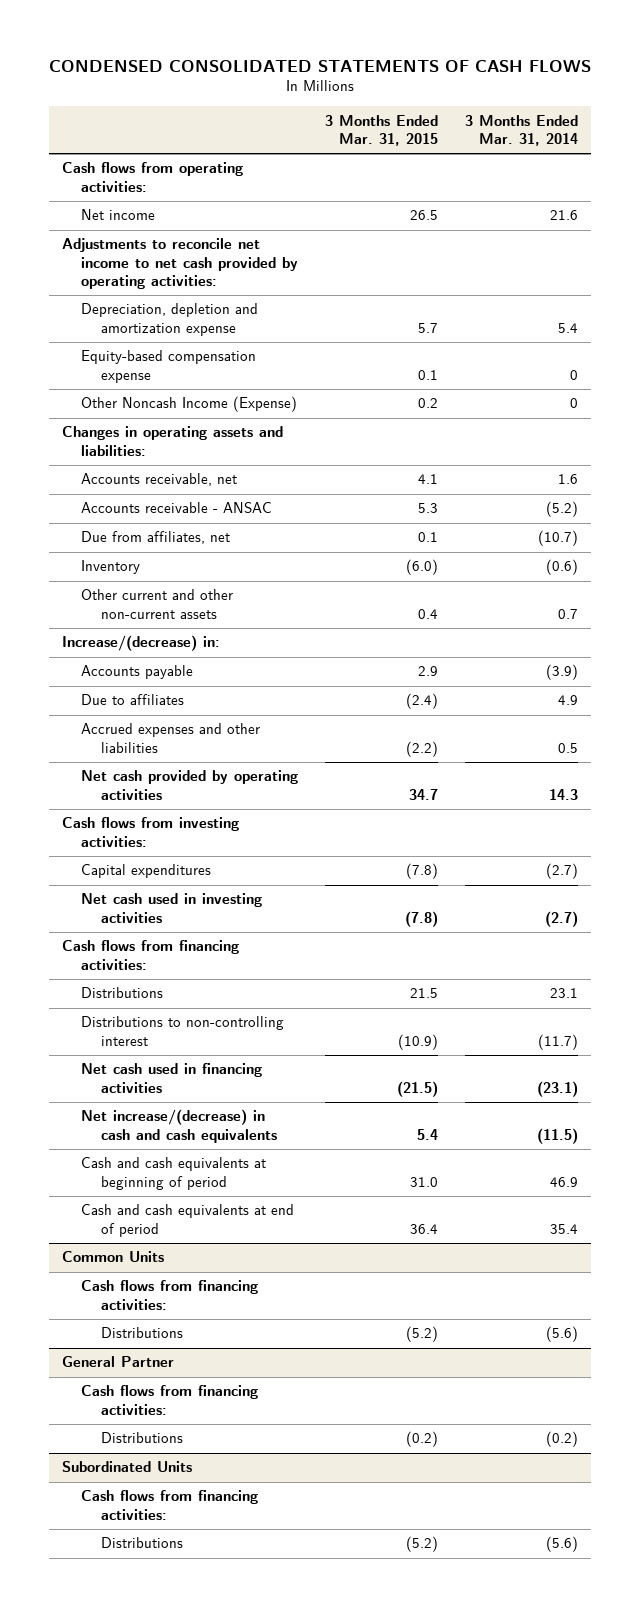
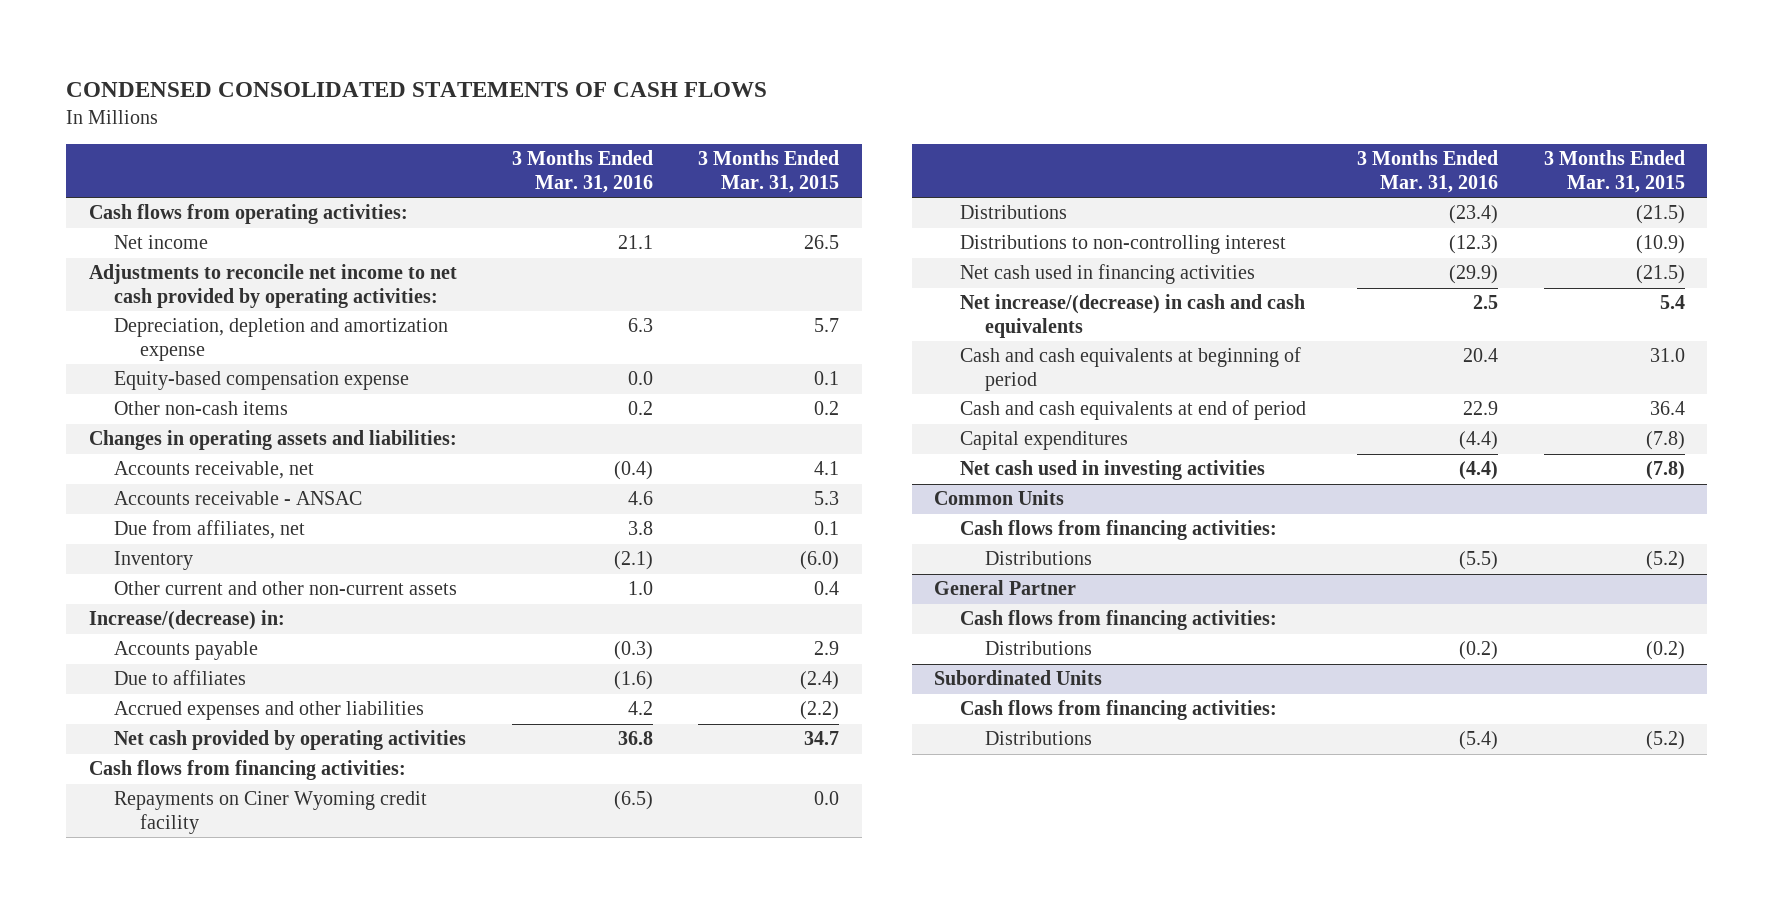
[464,114,578,146] 3 Months Ended Mar. 31, 2014 -> none
none -> [511,150,653,193] 3 Months Ended Mar. 31, 2016
[81,396,298,413] Other Noncash Income (Expense) -> [114,401,289,416] Other non-cash items
[62,817,240,847] Cash flows from investing activities: -> none
none -> [114,791,428,834] Repayments on Ciner Wyoming credit facility
[410,988,439,999] 21.5 -> [1635,205,1685,225] (21.5)
[81,864,212,879] Capital expenditures -> [959,431,1128,451] Capital expenditures
[81,893,263,923] Net cash used in investing activities -> [959,460,1265,481] Net cash used in investing activities

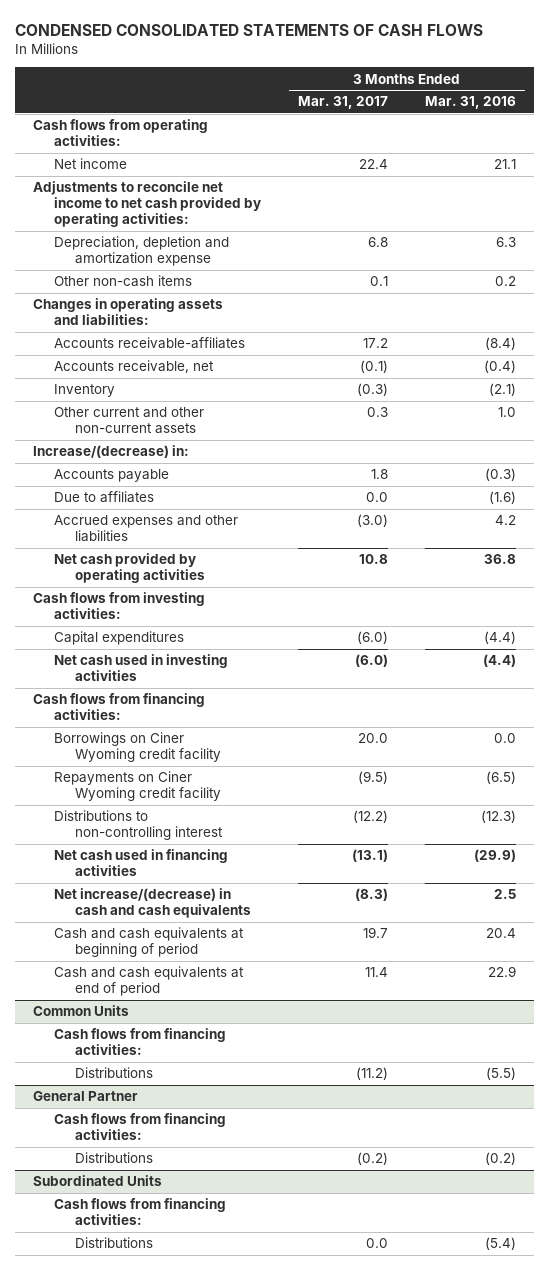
[698,150,840,193] 3 Months Ended Mar. 31, 2015 -> none
none -> [297,96,388,110] Mar. 31, 2017
[114,371,410,391] Equity-based compensation expense -> none
none -> [54,337,246,350] Accounts receivable-affiliates
[114,491,363,506] Accounts receivable - ANSAC -> none
[114,520,306,540] Due from affiliates, net -> none
none -> [33,592,206,620] Cash flows from investing activities:
[959,431,1128,451] Capital expenditures -> [54,631,185,646] Capital expenditures
[959,460,1265,481] Net cash used in investing activities -> [54,654,229,682] Net cash used in investing activities
none -> [54,732,221,763] Borrowings on Ciner Wyoming credit facility
[959,205,1067,220] Distributions -> none

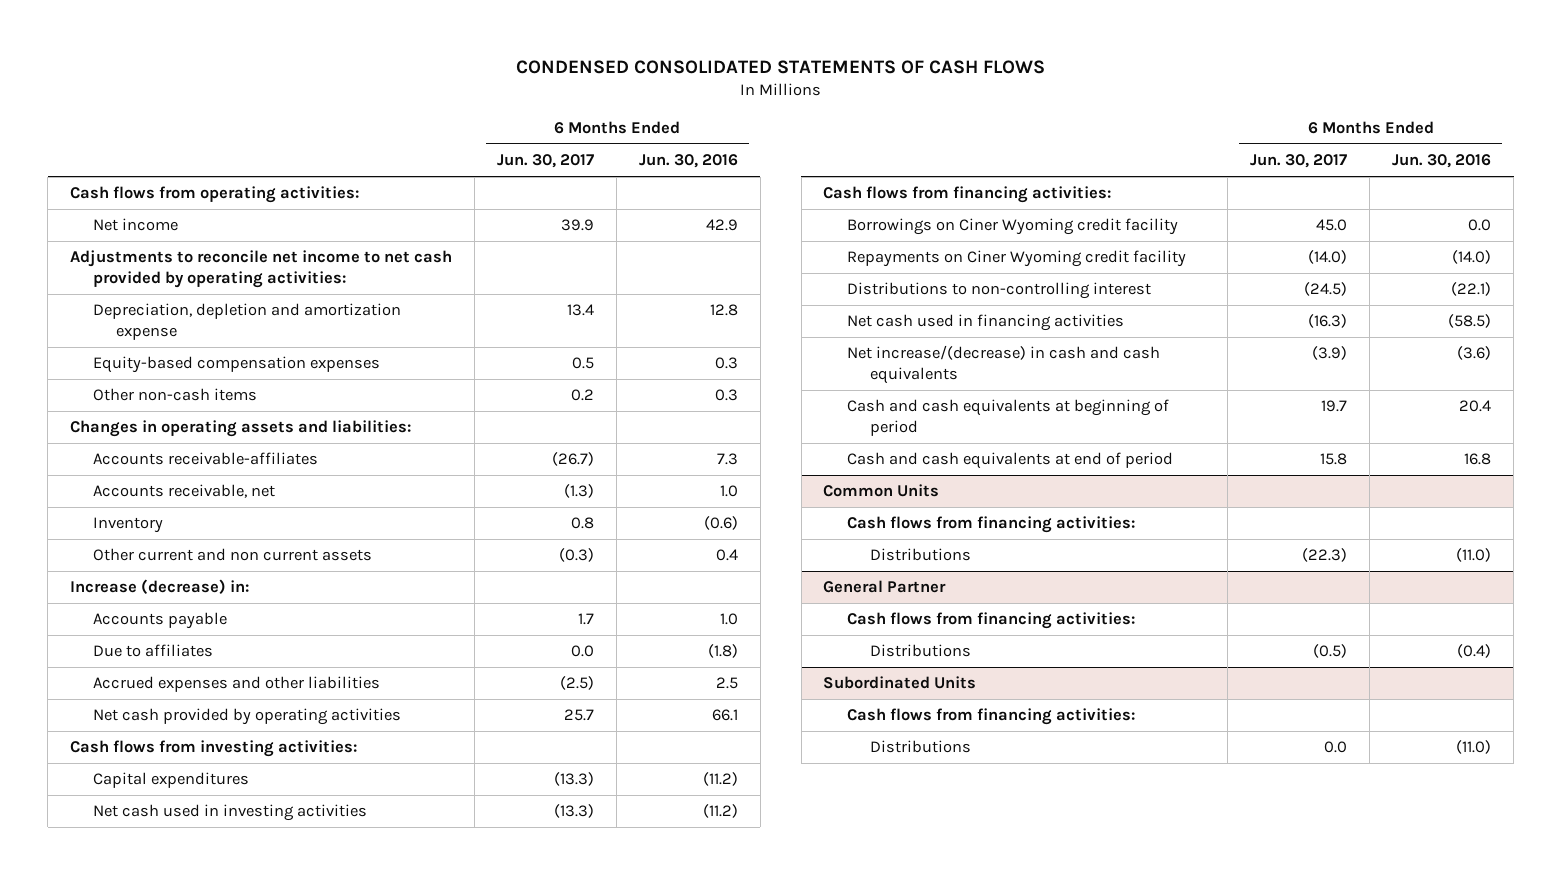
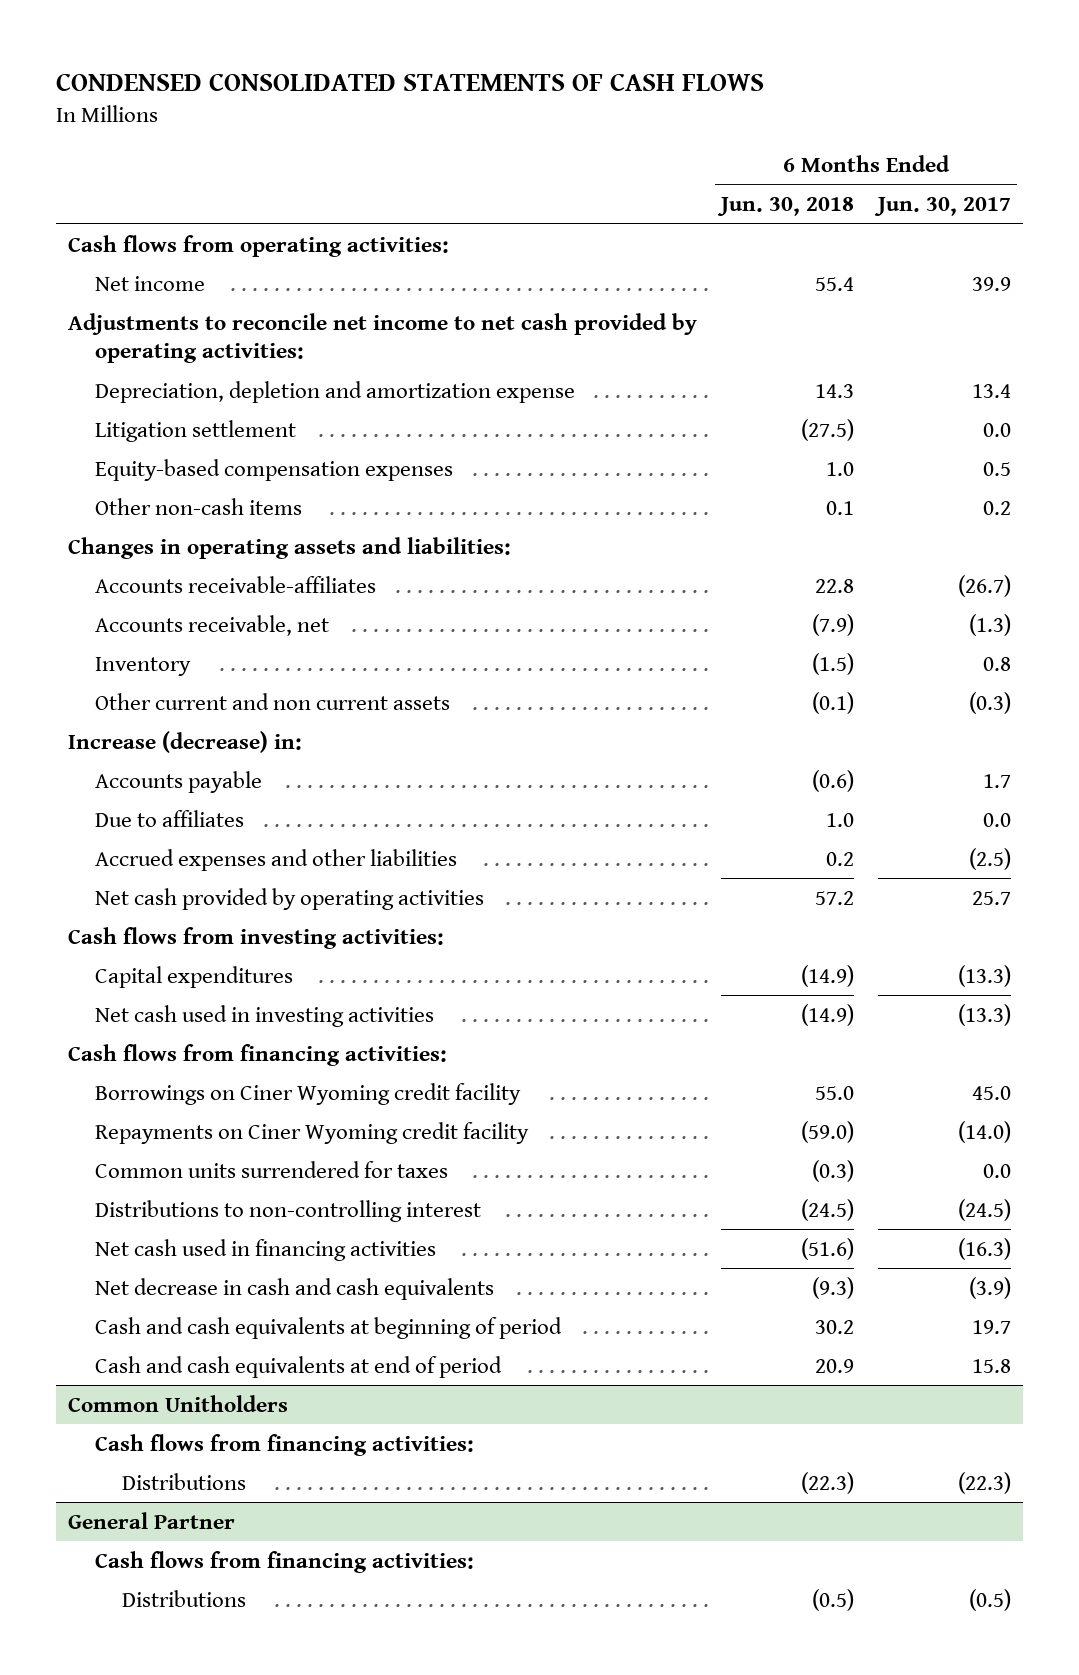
[638,154,738,169] Jun. 30, 2016 -> none
none -> [716,197,854,217] Jun. 30, 2018
none -> [95,419,297,442] Litigation settlement
none -> [95,1160,449,1178] Common units surrendered for taxes
[846,345,1160,385] Net increase/(decrease) in cash and cash equivalents -> [95,1277,495,1300] Net decrease in cash and cash equivalents
[823,484,940,498] Common Units -> [67,1394,288,1412] Common Unitholders
[823,676,977,690] Subordinated Units -> none
[846,708,1135,726] Cash flows from financing activities: -> none
[869,740,971,754] Distributions -> none

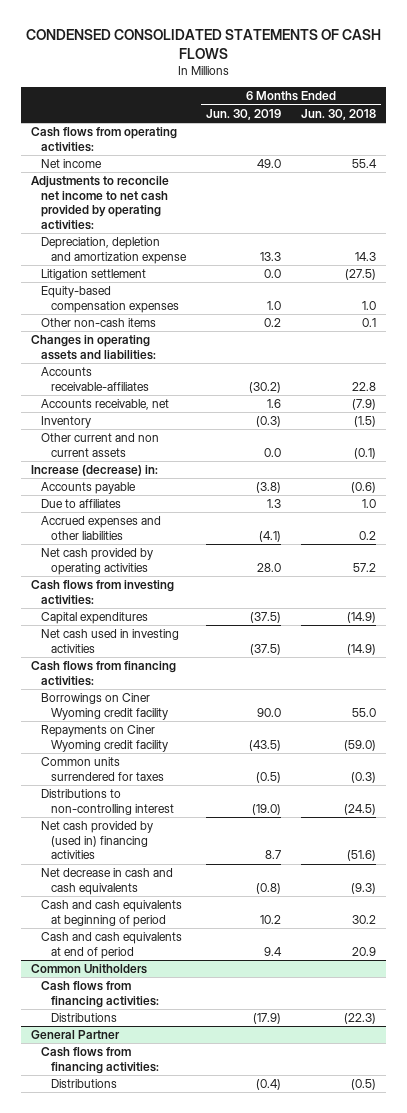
[874,197,1012,217] Jun. 30, 2017 -> none
none -> [206,108,282,120] Jun. 30, 2019
[95,1238,437,1261] Net cash used in financing activities -> [41,821,154,860] Net cash provided by (used in) financing activities

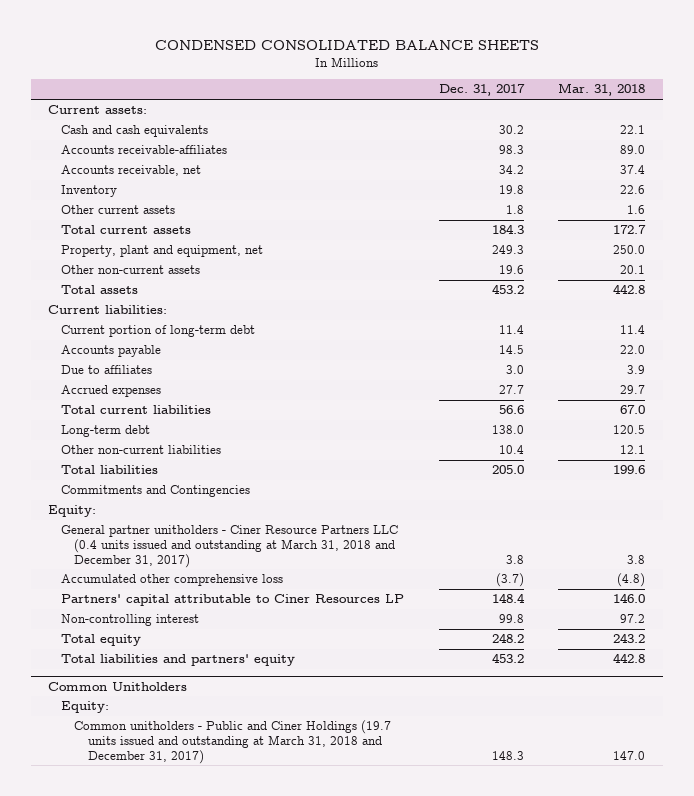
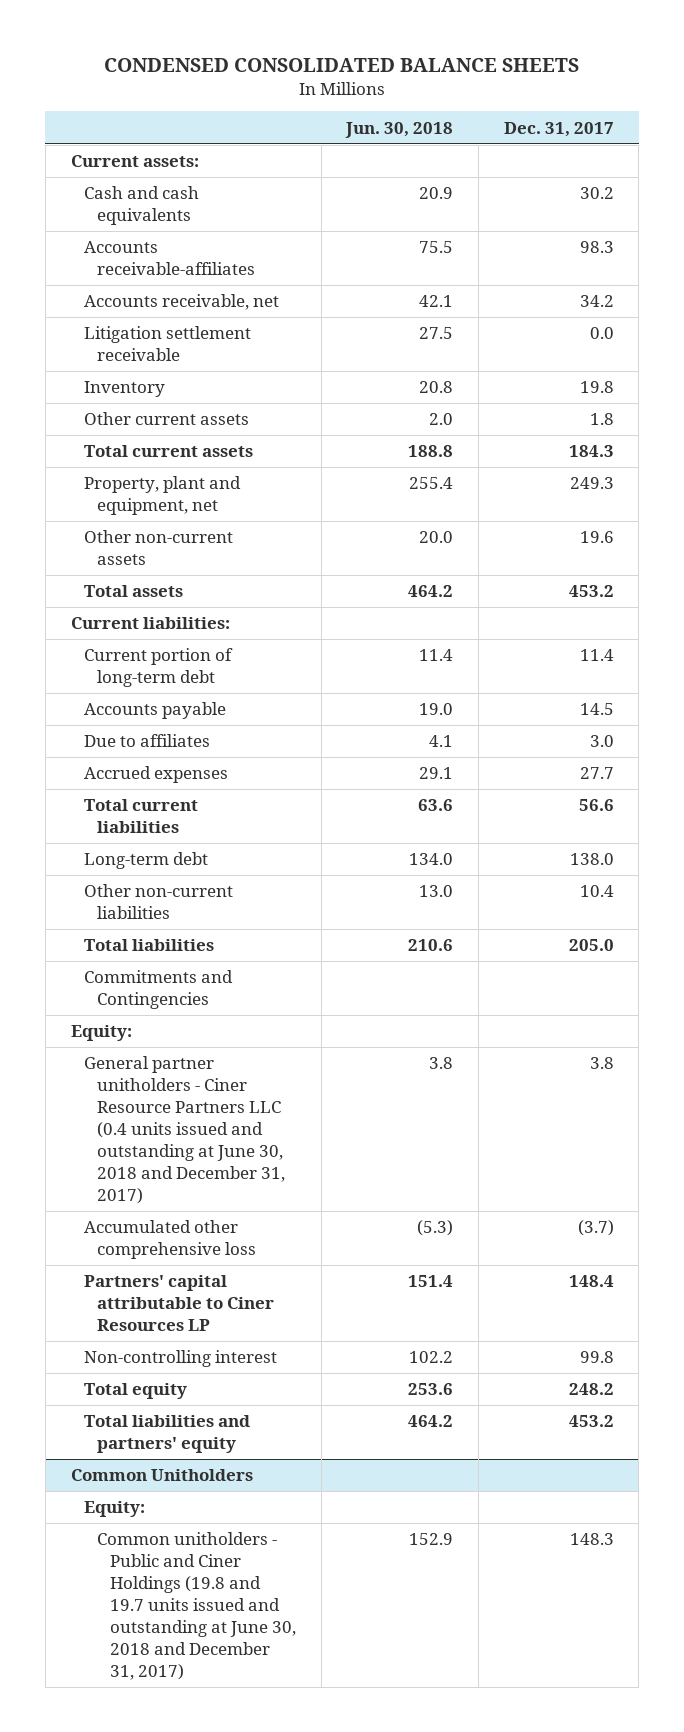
[558,83,646,97] Mar. 31, 2018 -> none
none -> [345,121,454,138] Jun. 30, 2018
none -> [83,326,251,362] Litigation settlement receivable
[61,525,399,568] General partner unitholders - Ciner Resource Partners LLC (0.4 units issued and outstanding at March 31, 2018 and December 31, 2017) -> [83,1056,285,1205] General partner unitholders - Ciner Resource Partners LLC (0.4 units issued and outstanding at June 30, 2018 and December 31, 2017)
[74,720,392,764] Common unitholders - Public and Ciner Holdings (19.7 units issued and outstanding at March 31, 2018 and December 31, 2017) -> [96,1532,296,1681] Common unitholders - Public and Ciner Holdings (19.8 and 19.7 units issued and outstanding at June 30, 2018 and December 31, 2017)

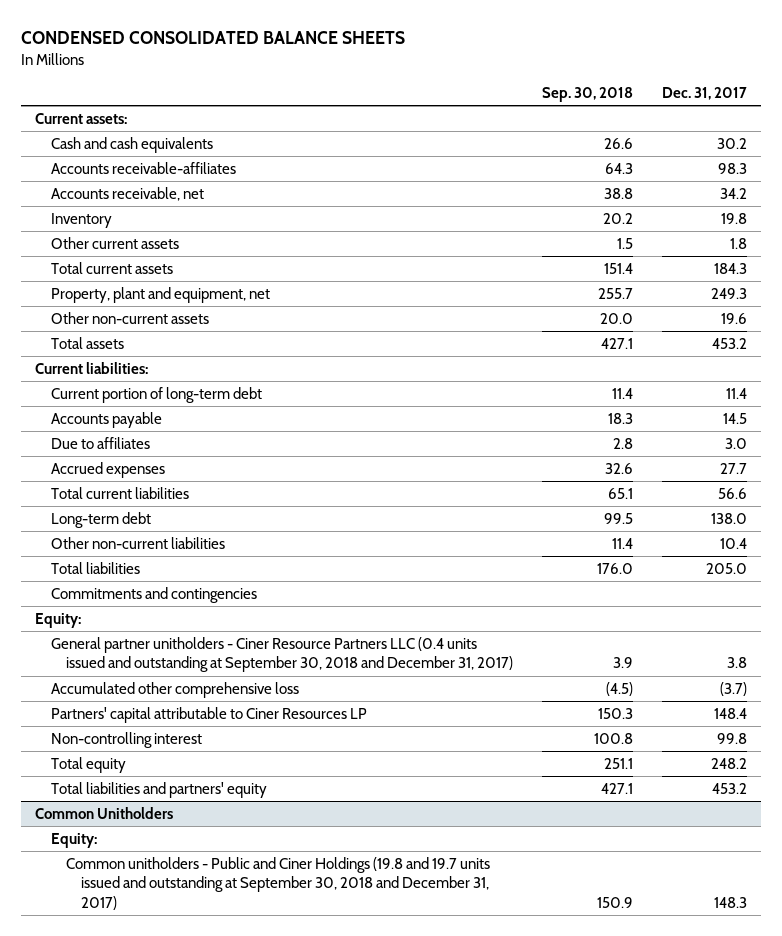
[345,121,454,138] Jun. 30, 2018 -> none
none -> [541,86,633,102] Sep. 30, 2018
[83,326,251,362] Litigation settlement receivable -> none
[83,970,233,1010] Commitments and Contingencies -> [50,586,257,603] Commitments and contingencies
[83,1056,285,1205] General partner unitholders - Ciner Resource Partners LLC (0.4 units issued and outstanding at June 30, 2018 and December 31, 2017) -> [50,636,513,673] General partner unitholders - Ciner Resource Partners LLC (0.4 units issued and outstanding at September 30, 2018 and December 31, 2017)
[96,1532,296,1681] Common unitholders - Public and Ciner Holdings (19.8 and 19.7 units issued and outstanding at June 30, 2018 and December 31, 2017) -> [65,856,490,910] Common unitholders - Public and Ciner Holdings (19.8 and 19.7 units issued and outstanding at September 30, 2018 and December 31, 2017)

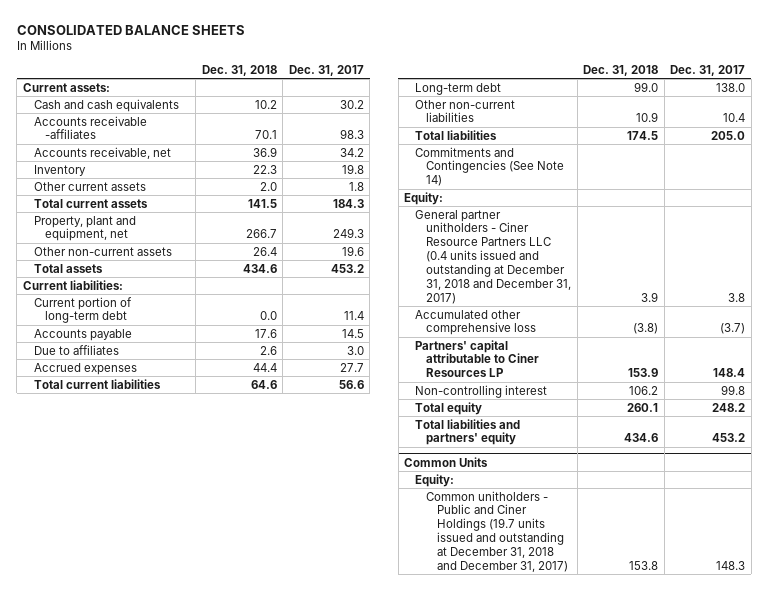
[21,31,406,45] CONDENSED CONSOLIDATED BALANCE SHEETS -> [16,24,245,35] CONSOLIDATED BALANCE SHEETS
[541,86,633,102] Sep. 30, 2018 -> none
none -> [201,65,277,77] Dec. 31, 2018
[50,161,236,174] Accounts receivable-affiliates -> [33,115,147,140] Accounts receivable -affiliates
[50,586,257,603] Commitments and contingencies -> [415,146,565,187] Commitments and Contingencies (See Note 14)
[50,636,513,673] General partner unitholders - Ciner Resource Partners LLC (0.4 units issued and outstanding at September 30, 2018 and December 31, 2017) -> [415,209,572,304] General partner unitholders - Ciner Resource Partners LLC (0.4 units issued and outstanding at December 31, 2018 and December 31, 2017)
[35,806,174,819] Common Unitholders -> [404,456,489,467] Common Units
[65,856,490,910] Common unitholders - Public and Ciner Holdings (19.8 and 19.7 units issued and outstanding at September 30, 2018 and December 31, 2017) -> [426,490,568,572] Common unitholders - Public and Ciner Holdings (19.7 units issued and outstanding at December 31, 2018 and December 31, 2017)

